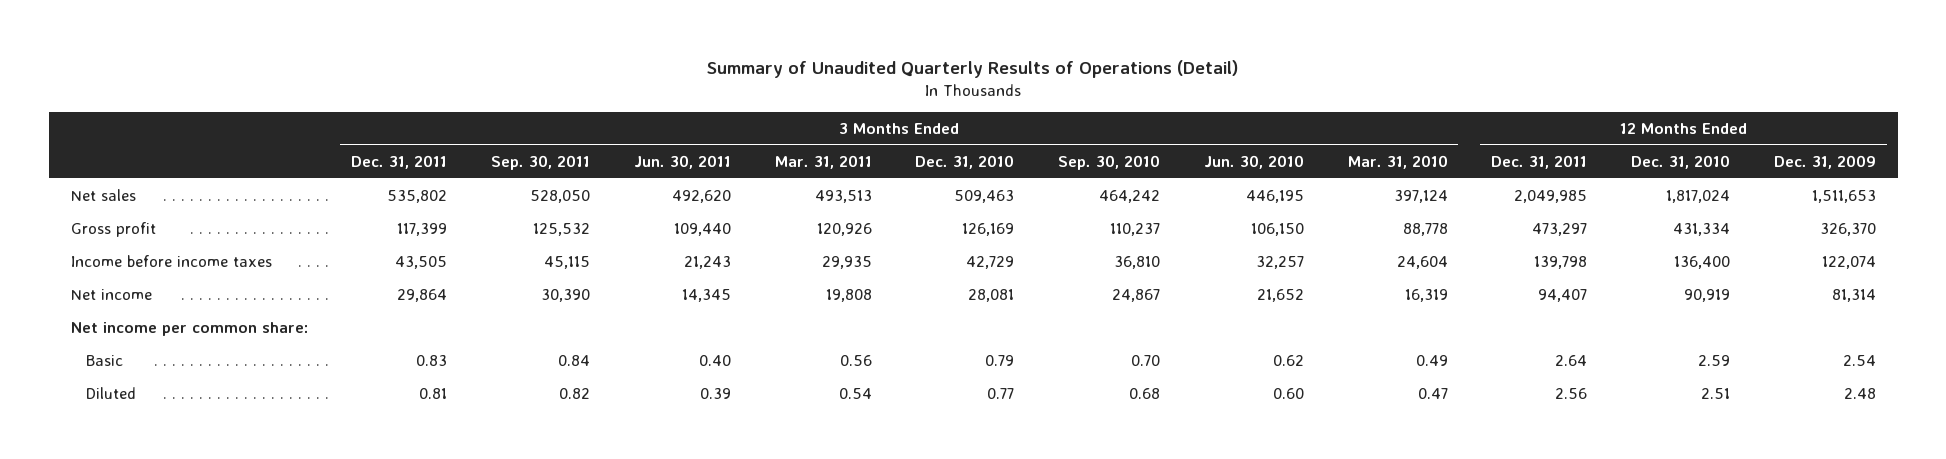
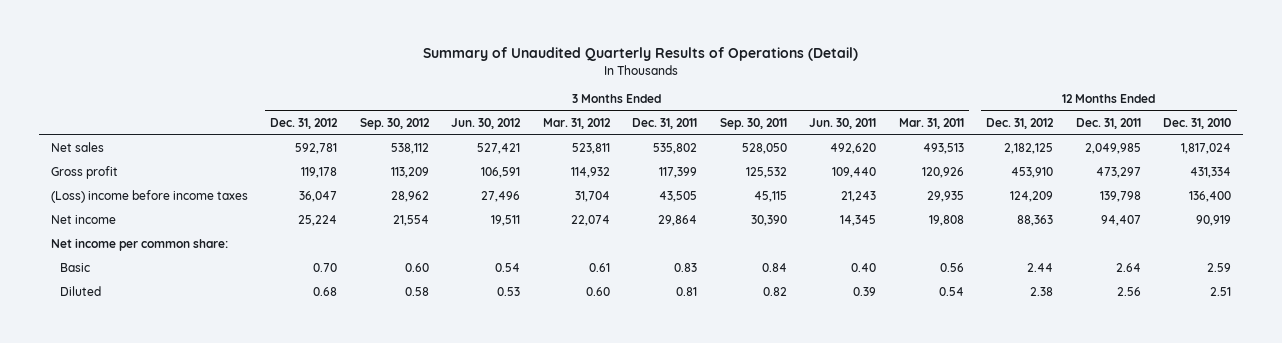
[915,154,1015,169] Dec. 31, 2010 -> none
[1058,154,1161,170] Sep. 30, 2010 -> none
[1203,154,1304,169] Jun. 30, 2010 -> none
[1347,154,1448,169] Mar. 31, 2010 -> none
[1773,154,1876,169] Dec. 31, 2009 -> none
none -> [270,118,339,130] Dec. 31, 2012
none -> [359,118,430,131] Sep. 30, 2012
none -> [451,118,522,130] Jun. 30, 2012
none -> [542,118,611,130] Mar. 31, 2012
none -> [986,118,1055,130] Dec. 31, 2012
[70,254,272,267] Income before income taxes -> [50,190,248,204] (Loss) income before income taxes

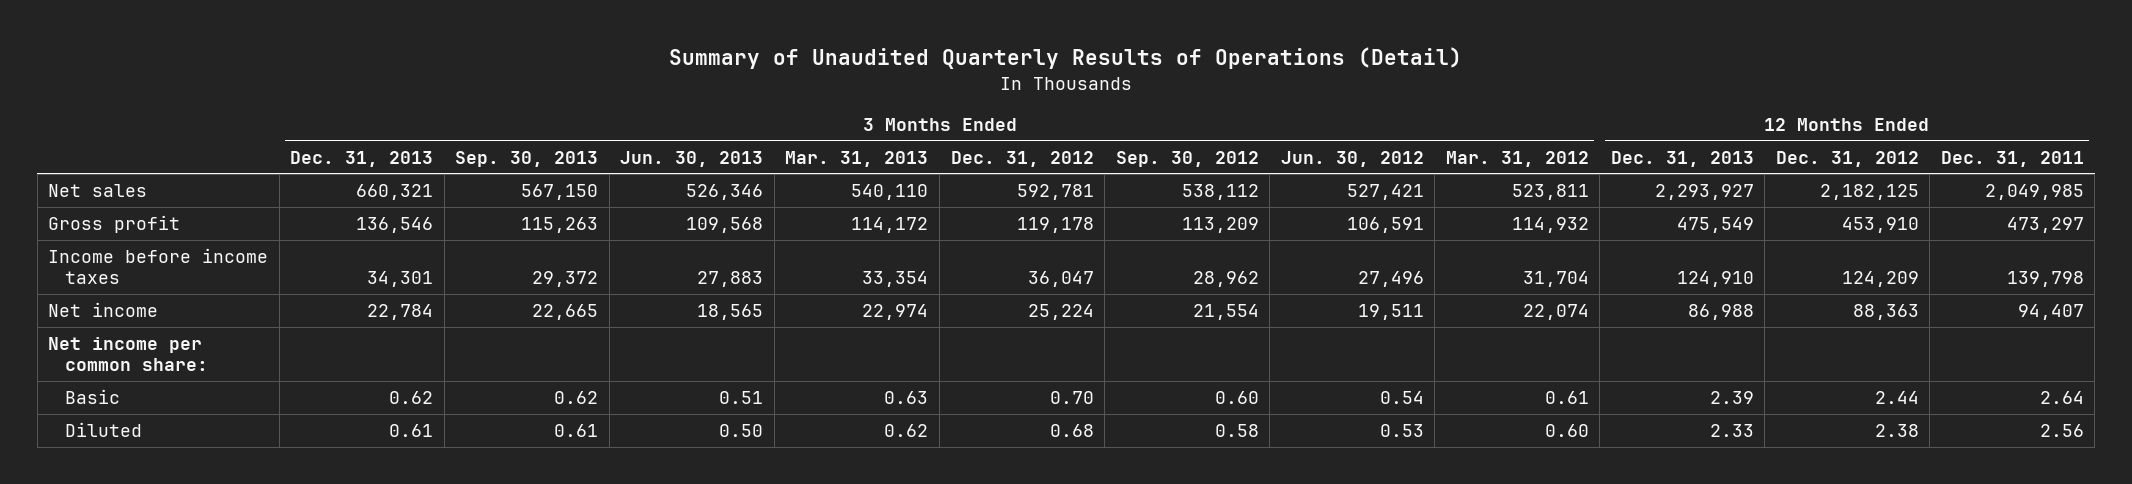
[632,118,698,130] Dec. 31, 2011 -> none
[719,118,787,131] Sep. 30, 2011 -> none
[809,118,877,130] Jun. 30, 2011 -> none
[898,118,964,130] Mar. 31, 2011 -> none
[1163,118,1232,130] Dec. 31, 2010 -> none
none -> [290,150,434,167] Dec. 31, 2013
none -> [455,150,599,167] Sep. 30, 2013
none -> [620,150,764,167] Jun. 30, 2013
none -> [785,150,929,167] Mar. 31, 2013
none -> [1610,150,1754,167] Dec. 31, 2013
[50,190,248,204] (Loss) income before income taxes -> [48,247,269,284] Income before income taxes

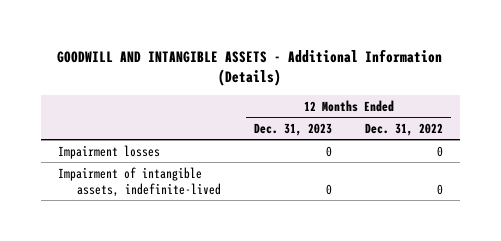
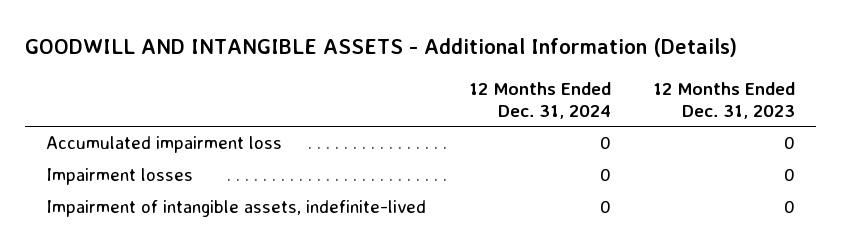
[365,122,444,136] Dec. 31, 2022 -> none
none -> [468,81,611,119] 12 Months Ended Dec. 31, 2024
none -> [46,136,283,154] Accumulated impairment loss

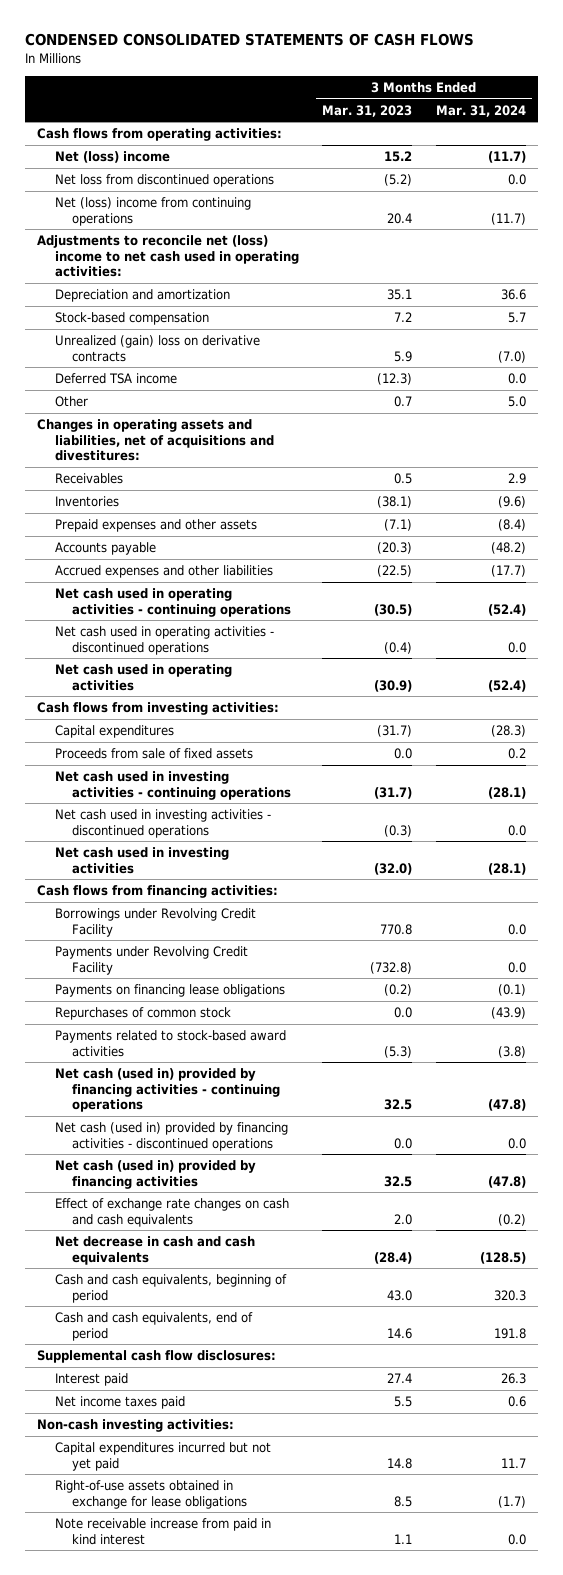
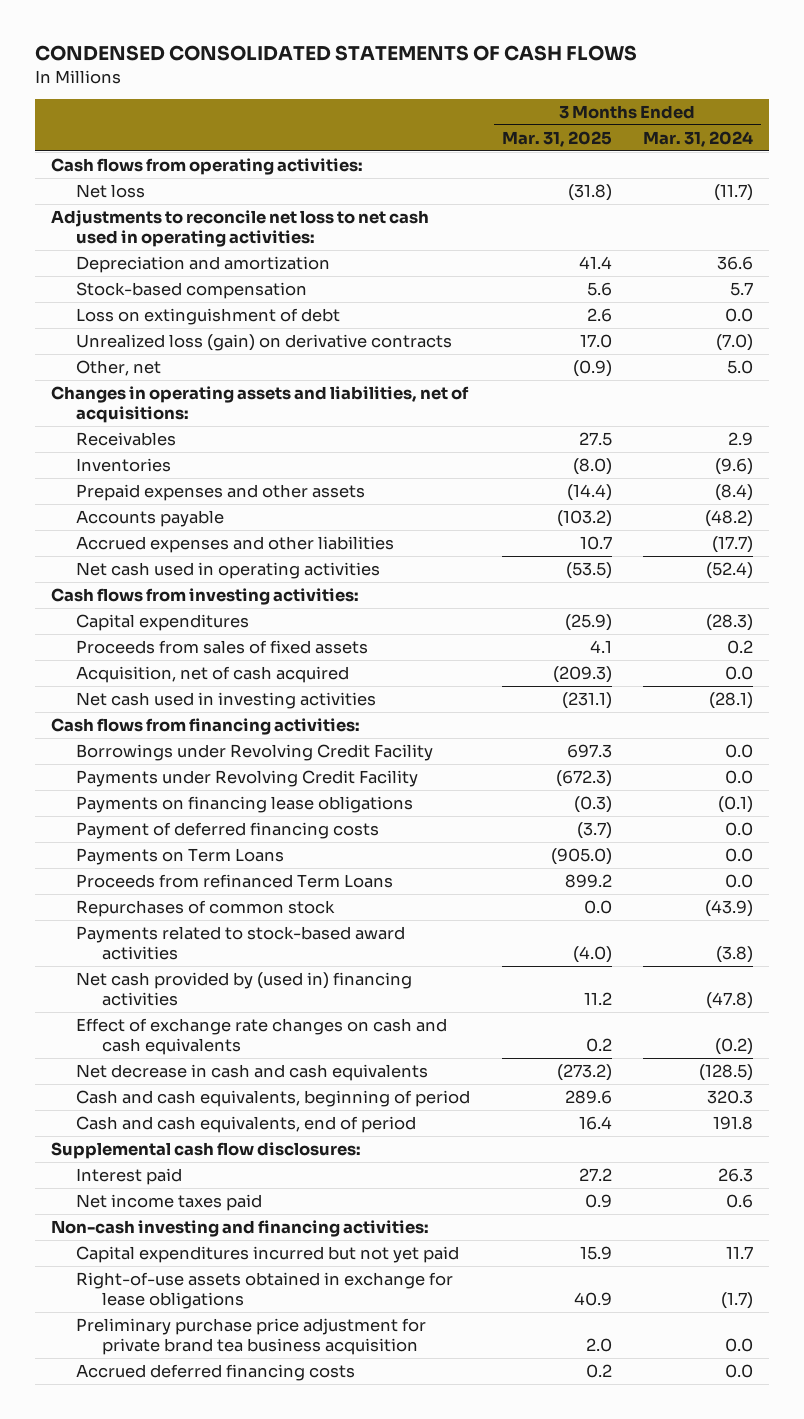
[322,104,413,117] Mar. 31, 2023 -> none
none -> [501,130,612,147] Mar. 31, 2025
[54,174,274,188] Net loss from discontinued operations -> none
[54,197,251,226] Net (loss) income from continuing operations -> none
[54,151,170,164] Net (loss) income -> [76,183,146,198] Net loss
[36,235,299,278] Adjustments to reconcile net (loss) income to net cash used in operating activities: -> [50,209,429,247] Adjustments to reconcile net loss to net cash used in operating activities:
[54,373,177,385] Deferred TSA income -> none
none -> [76,307,341,325] Loss on extinguishment of debt
[54,335,260,362] Unrealized (gain) loss on derivative contracts -> [76,333,453,351] Unrealized loss (gain) on derivative contracts
[54,396,88,408] Other -> [76,359,162,376] Other, net
[36,419,274,462] Changes in operating assets and liabilities, net of acquisitions and divestitures: -> [50,385,469,423] Changes in operating assets and liabilities, net of acquisitions:
[54,588,292,617] Net cash used in operating activities - continuing operations -> none
[54,626,274,655] Net cash used in operating activities - discontinued operations -> none
[54,771,292,800] Net cash used in investing activities - continuing operations -> none
[54,809,271,838] Net cash used in investing activities - discontinued operations -> none
[54,748,253,760] Proceeds from sale of fixed assets -> [76,639,369,654] Proceeds from sales of fixed assets
none -> [76,665,350,683] Acquisition, net of cash acquired
none -> [76,821,380,839] Payment of deferred financing costs
none -> [76,847,285,865] Payments on Term Loans
none -> [76,873,394,888] Proceeds from refinanced Term Loans
[54,1068,281,1113] Net cash (used in) provided by financing activities - continuing operations -> none
[54,1122,288,1151] Net cash (used in) provided by financing activities - discontinued operations -> none
[54,1160,256,1189] Net cash (used in) provided by financing activities -> [76,971,413,1006] Net cash provided by (used in) financing activities
[36,1419,234,1433] Non-cash investing activities: -> [50,1219,429,1237] Non-cash investing and financing activities:
[54,1518,271,1545] Note receivable increase from paid in kind interest -> none
none -> [76,1317,427,1355] Preliminary purchase price adjustment for private brand tea business acquisition
none -> [76,1363,356,1381] Accrued deferred financing costs

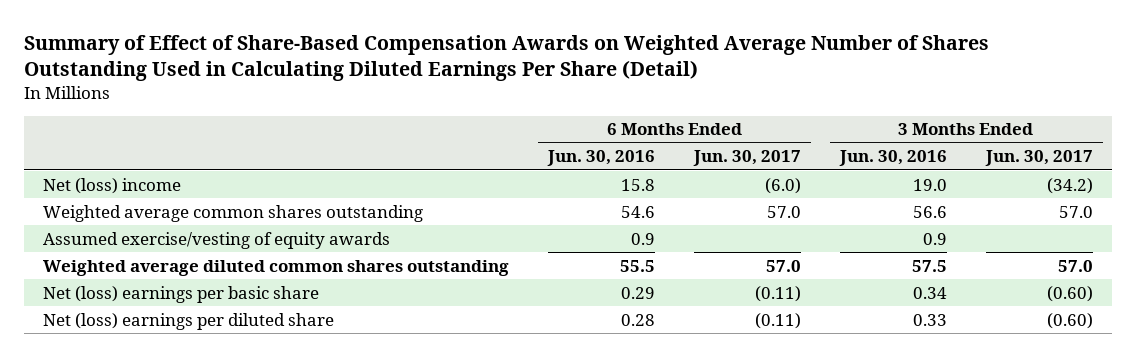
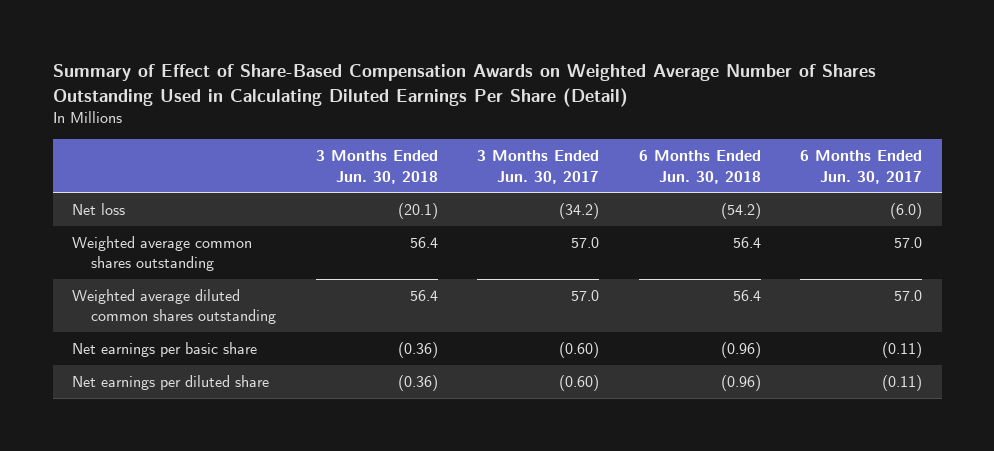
[547,150,656,167] Jun. 30, 2016 -> none
[838,150,947,167] Jun. 30, 2016 -> none
none -> [315,149,438,184] 3 Months Ended Jun. 30, 2018
none -> [638,149,761,184] 6 Months Ended Jun. 30, 2018
[43,177,182,194] Net (loss) income -> [72,202,126,215] Net loss
[43,231,391,249] Assumed exercise/vesting of equity awards -> none
[43,285,320,303] Net (loss) earnings per basic share -> [72,341,258,357] Net earnings per basic share
[43,312,335,330] Net (loss) earnings per diluted share -> [72,374,270,390] Net earnings per diluted share

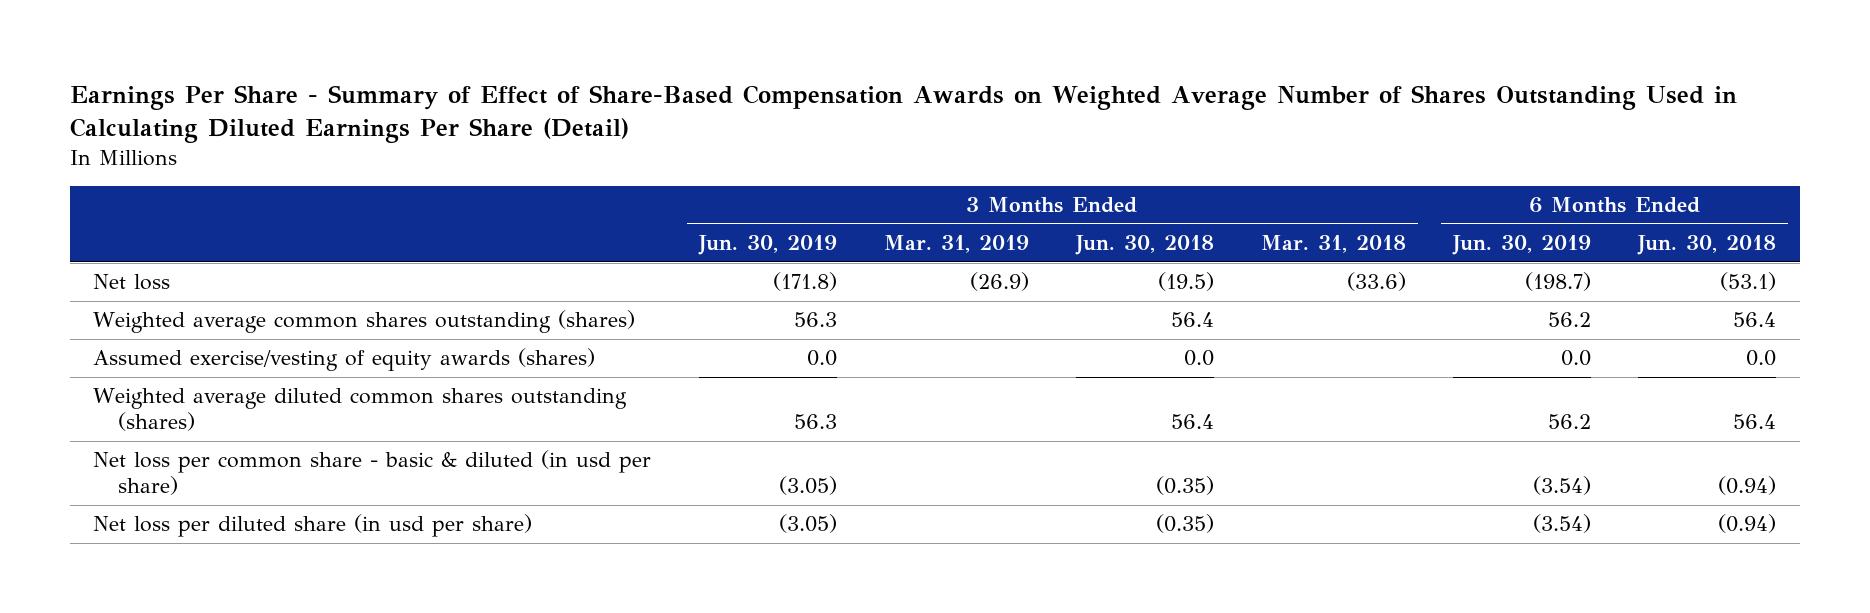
[52,64,876,107] Summary of Effect of Share-Based Compensation Awards on Weighted Average Number of Shares Outstanding Used in Calculating Diluted Earnings Per Share (Detail) -> [69,84,1737,143] Earnings Per Share - Summary of Effect of Share-Based Compensation Awards on Weighted Average Number of Shares Outstanding Used in Calculating Diluted Earnings Per Share (Detail)
[477,149,600,184] 3 Months Ended Jun. 30, 2017 -> none
[799,149,922,184] 6 Months Ended Jun. 30, 2017 -> none
none -> [697,235,837,256] Jun. 30, 2019
none -> [883,235,1029,254] Mar. 31, 2019
none -> [1260,235,1406,254] Mar. 31, 2018
none -> [1452,235,1592,256] Jun. 30, 2019
[397,202,438,219] (20.1) -> [1157,272,1214,292] (19.5)
[720,202,761,219] (54.2) -> [1720,272,1777,292] (53.1)
[72,235,253,272] Weighted average common shares outstanding -> [93,310,636,334] Weighted average common shares outstanding (shares)
none -> [93,348,596,372] Assumed exercise/vesting of equity awards (shares)
[72,288,277,325] Weighted average diluted common shares outstanding -> [93,388,628,431] Weighted average diluted common shares outstanding (shares)
[72,341,258,357] Net earnings per basic share -> [93,450,652,495] Net loss per common share - basic & diluted (in usd per share)
[397,341,438,358] (0.36) -> [1155,475,1214,495] (0.35)
[720,341,761,358] (0.96) -> [1718,475,1777,495] (0.94)
[72,374,270,390] Net earnings per diluted share -> [93,514,533,538] Net loss per diluted share (in usd per share)
[397,374,438,391] (0.36) -> [1155,514,1214,534] (0.35)
[720,374,761,391] (0.96) -> [1718,514,1777,534] (0.94)

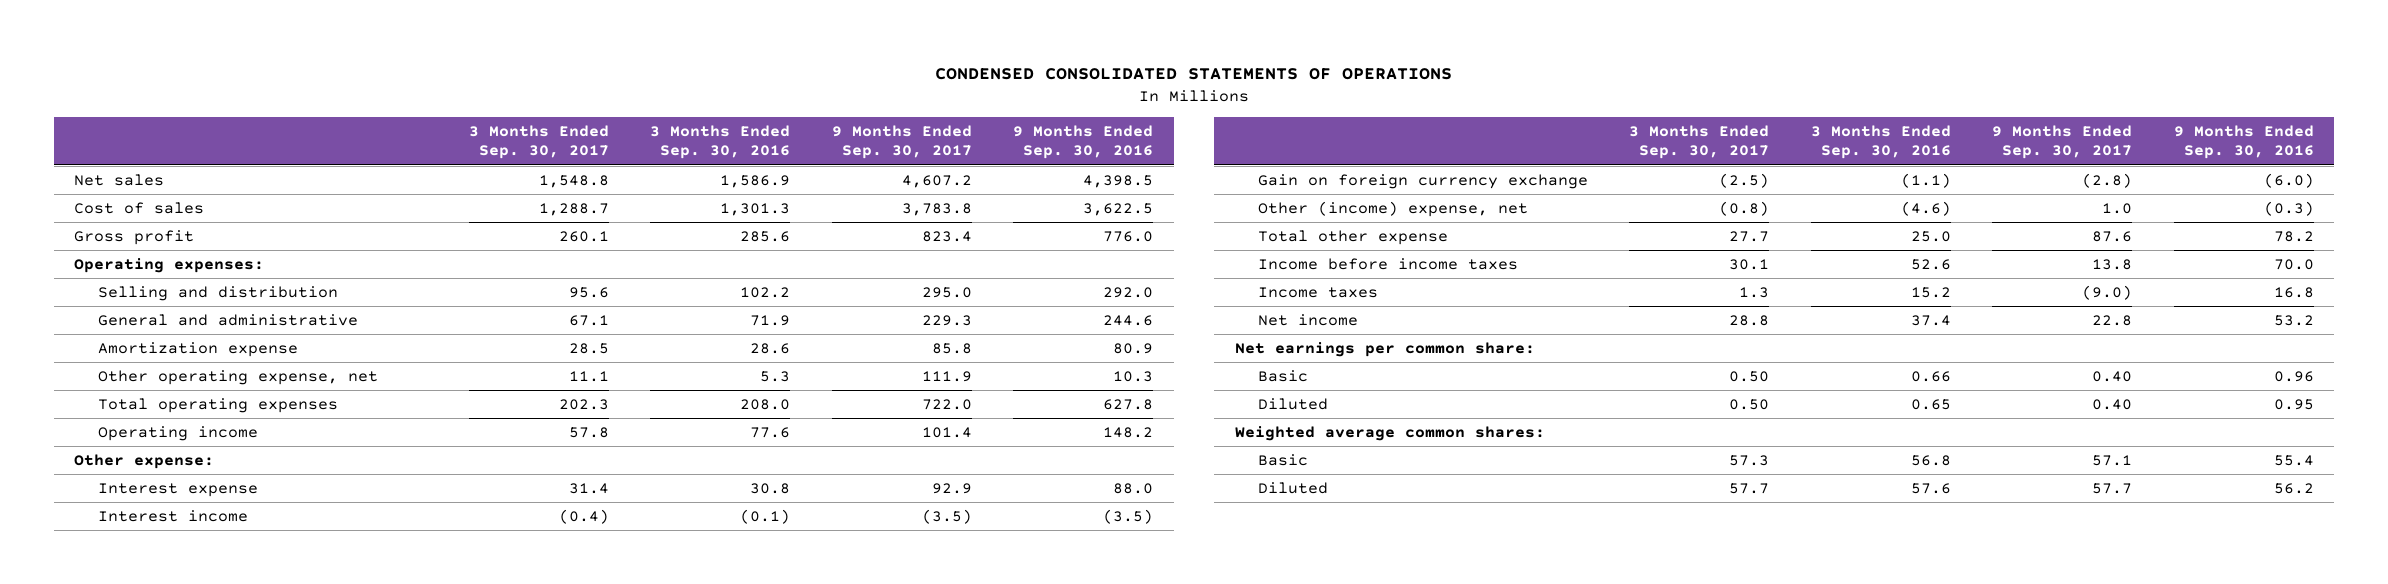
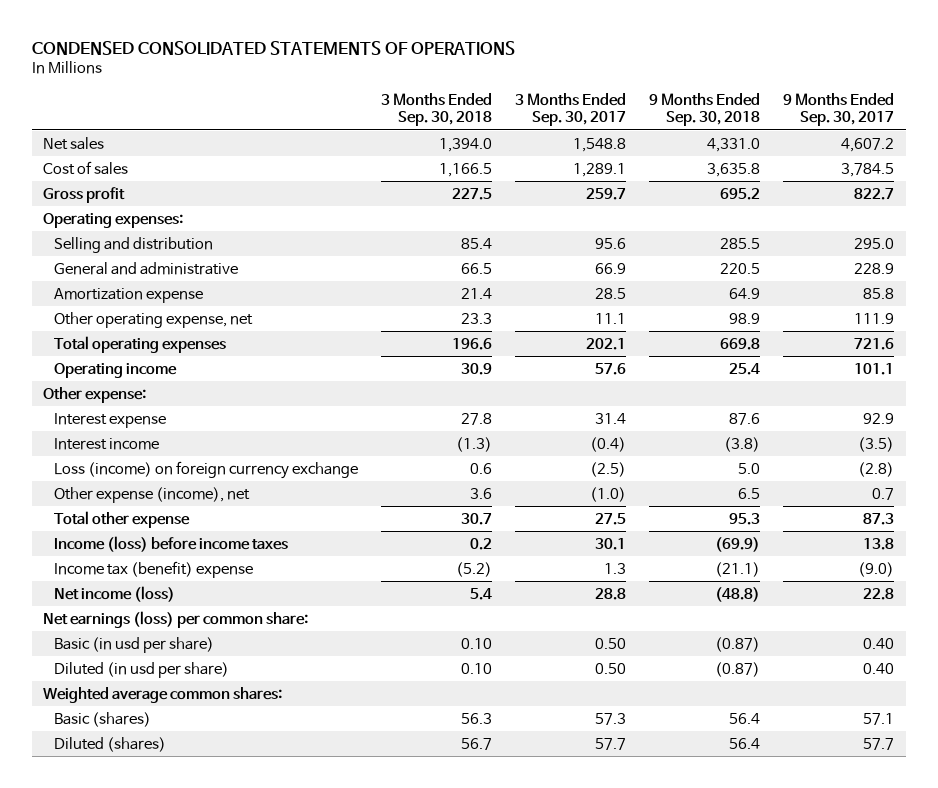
[650,125,791,160] 3 Months Ended Sep. 30, 2016 -> none
[1012,125,1153,160] 9 Months Ended Sep. 30, 2016 -> none
none -> [381,93,493,127] 3 Months Ended Sep. 30, 2018
none -> [649,93,761,127] 9 Months Ended Sep. 30, 2018
[538,202,609,216] 1,288.7 -> [573,162,627,177] 1,289.1
[901,202,972,216] 3,783.8 -> [841,162,895,177] 3,784.5
[558,230,609,242] 260.1 -> [586,187,627,200] 259.7
[921,230,972,242] 823.4 -> [854,187,895,200] 822.7
[568,314,609,326] 67.1 -> [595,262,627,274] 66.9
[921,314,972,326] 229.3 -> [854,262,895,274] 228.9
[558,398,609,410] 202.3 -> [586,337,627,350] 202.1
[921,398,972,410] 722.0 -> [854,337,895,350] 721.6
[568,426,609,438] 57.8 -> [595,362,627,375] 57.6
[921,426,972,438] 101.4 -> [854,362,895,375] 101.1
[1258,173,1589,189] Gain on foreign currency exchange -> [54,460,359,479] Loss (income) on foreign currency exchange
[1258,200,1529,217] Other (income) expense, net -> [54,486,251,503] Other expense (income), net
[1719,200,1770,216] (0.8) -> [590,486,627,502] (1.0)
[2102,202,2133,214] 1.0 -> [872,487,895,500] 0.7
[1729,230,1770,242] 27.7 -> [595,512,627,525] 27.5
[2092,230,2133,242] 87.6 -> [863,512,895,525] 87.3
[1258,257,1519,270] Income before income taxes -> [54,535,289,552] Income (loss) before income taxes
[1258,286,1379,298] Income taxes -> [54,560,254,578] Income tax (benefit) expense
[1258,313,1359,326] Net income -> [54,585,176,602] Net income (loss)
[1234,341,1535,357] Net earnings per common share: -> [43,610,309,628] Net earnings (loss) per common share:
[1258,369,1309,382] Basic -> [54,636,215,653] Basic (in usd per share)
[1258,397,1329,410] Diluted -> [54,661,230,678] Diluted (in usd per share)
[1258,453,1309,466] Basic -> [54,711,152,727] Basic (shares)
[1258,481,1329,494] Diluted -> [54,736,167,752] Diluted (shares)

